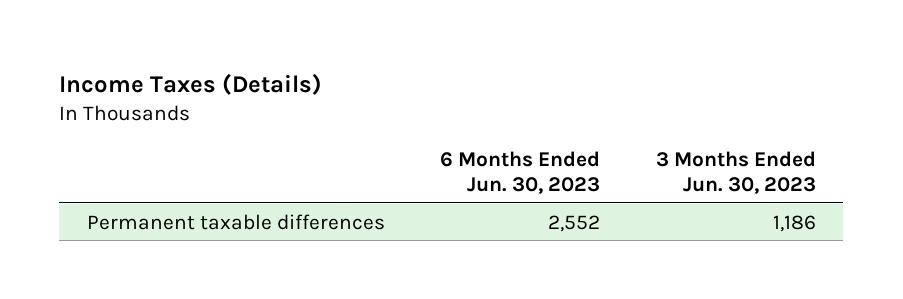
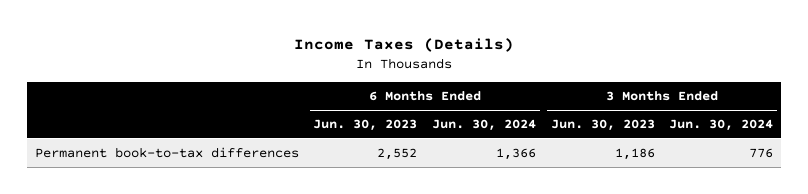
none -> [431,119,536,132] Jun. 30, 2024
none -> [669,119,774,132] Jun. 30, 2024
[86,213,385,230] Permanent taxable differences -> [34,147,299,159] Permanent book-to-tax differences

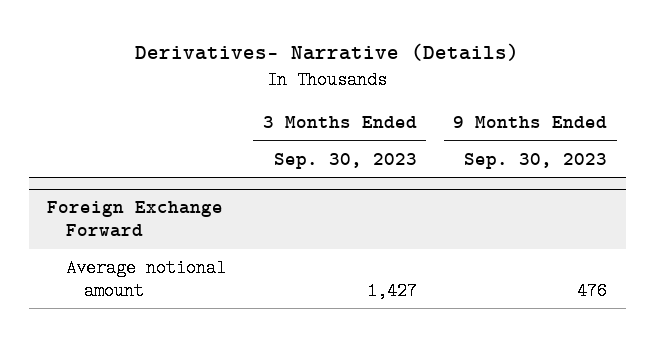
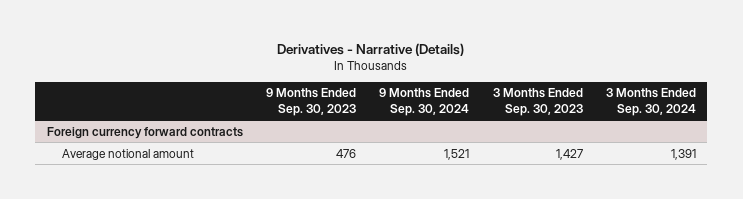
[135,42,520,61] Derivatives- Narrative (Details) -> [277,42,465,56] Derivatives - Narrative (Details)
none -> [379,88,470,116] 9 Months Ended Sep. 30, 2024
none -> [605,88,696,116] 3 Months Ended Sep. 30, 2024
[47,201,224,238] Foreign Exchange Forward -> [46,126,243,139] Foreign currency forward contracts

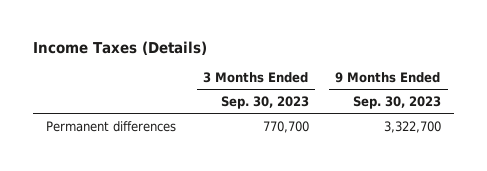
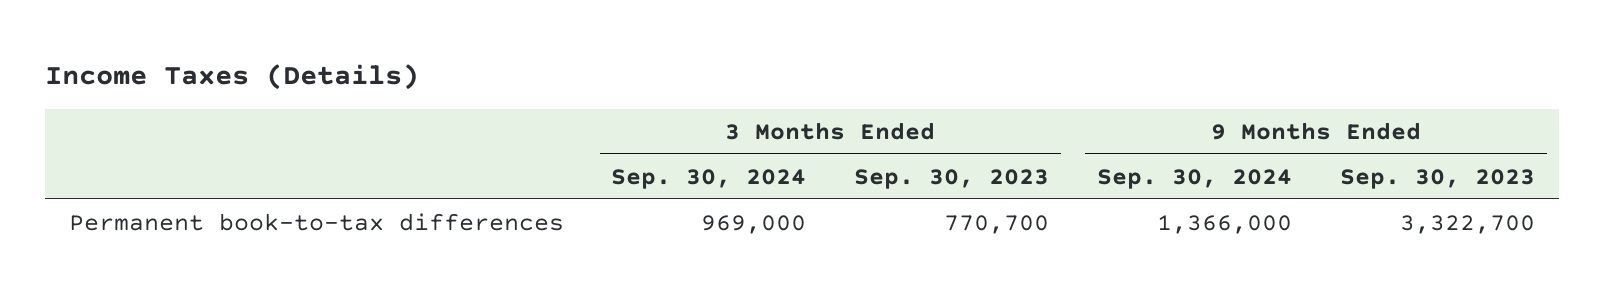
none -> [611,168,807,189] Sep. 30, 2024
none -> [1097,168,1293,189] Sep. 30, 2024
[46,120,177,132] Permanent differences -> [68,212,564,231] Permanent book-to-tax differences

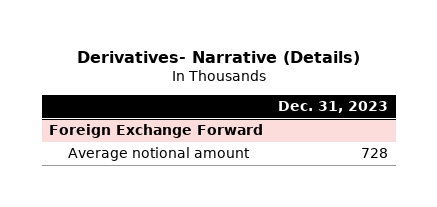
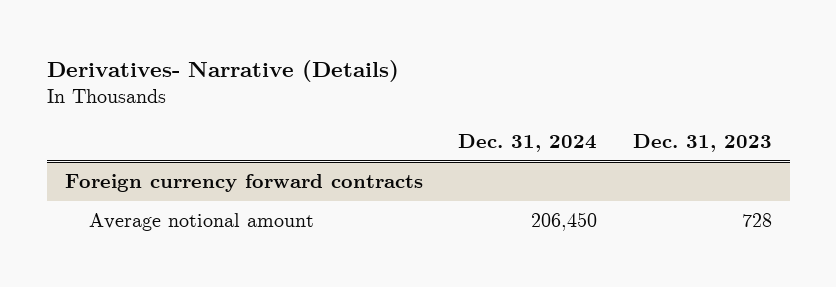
none -> [458,133,598,152] Dec. 31, 2024
[49,124,264,139] Foreign Exchange Forward -> [64,173,423,192] Foreign currency forward contracts

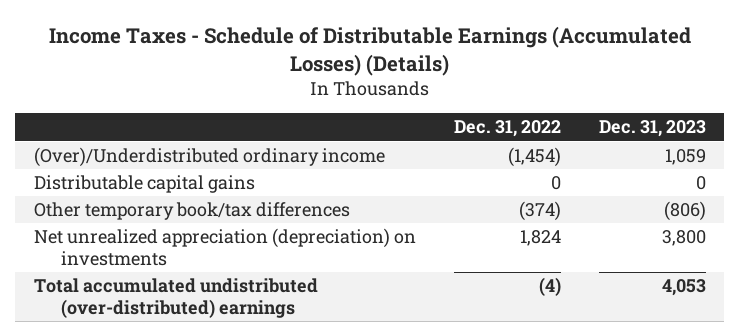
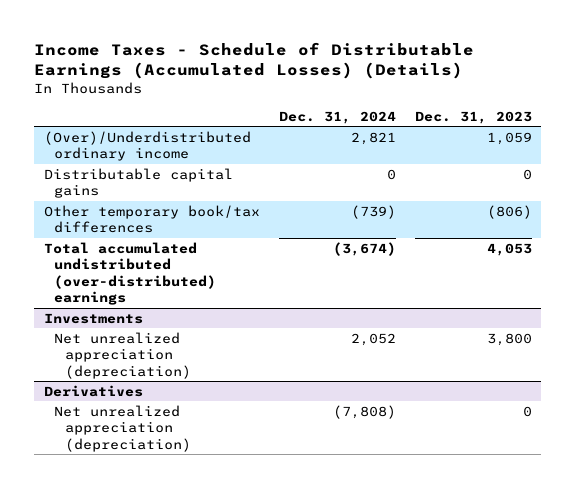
[453,120,561,138] Dec. 31, 2022 -> none
none -> [278,110,396,124] Dec. 31, 2024
[34,228,417,267] Net unrealized appreciation (depreciation) on investments -> none
none -> [43,312,143,324] Investments
none -> [54,331,192,379] Net unrealized appreciation (depreciation)
none -> [43,384,143,397] Derivatives
none -> [54,404,192,452] Net unrealized appreciation (depreciation)

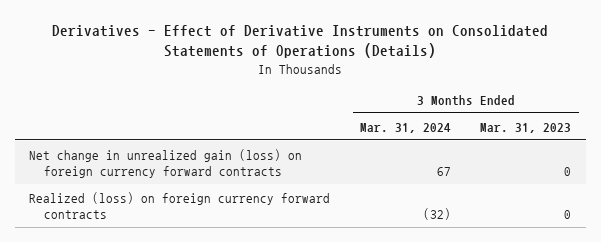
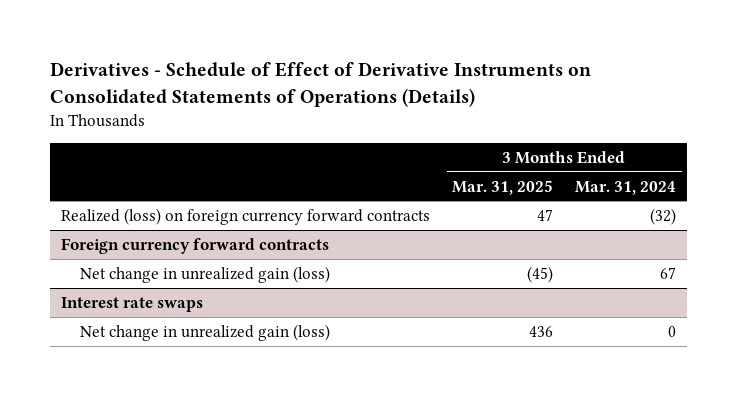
[52,24,549,59] Derivatives - Effect of Derivative Instruments on Consolidated Statements of Operations (Details) -> [50,62,592,107] Derivatives - Schedule of Effect of Derivative Instruments on Consolidated Statements of Operations (Details)
[480,122,572,133] Mar. 31, 2023 -> none
none -> [452,179,554,195] Mar. 31, 2025
[29,148,303,179] Net change in unrealized gain (loss) on foreign currency forward contracts -> none
none -> [61,237,330,254] Foreign currency forward contracts
none -> [79,265,330,283] Net change in unrealized gain (loss)
none -> [61,296,204,312] Interest rate swaps
none -> [79,323,330,341] Net change in unrealized gain (loss)

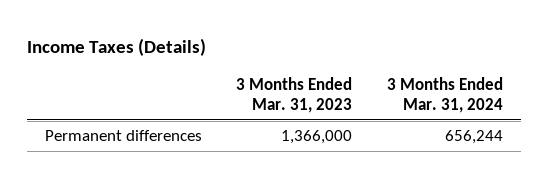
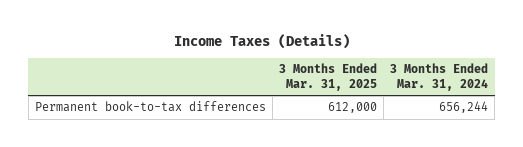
[236,77,353,114] 3 Months Ended Mar. 31, 2023 -> none
none -> [279,63,378,92] 3 Months Ended Mar. 31, 2025
[44,130,202,142] Permanent differences -> [35,101,267,113] Permanent book-to-tax differences

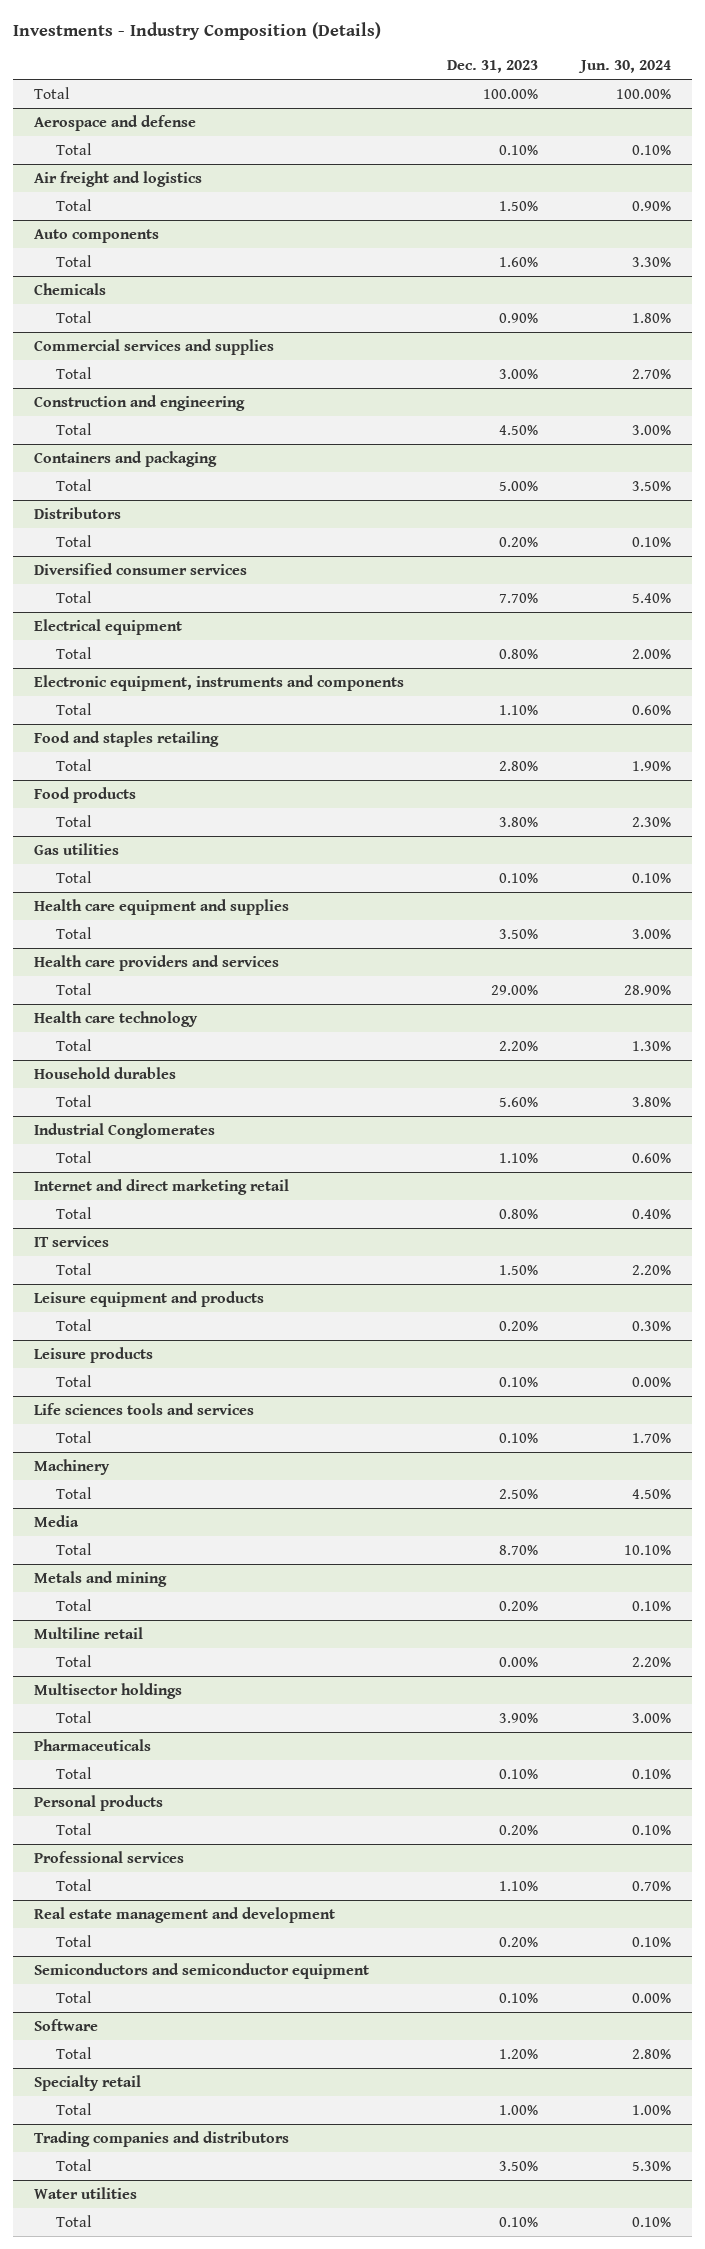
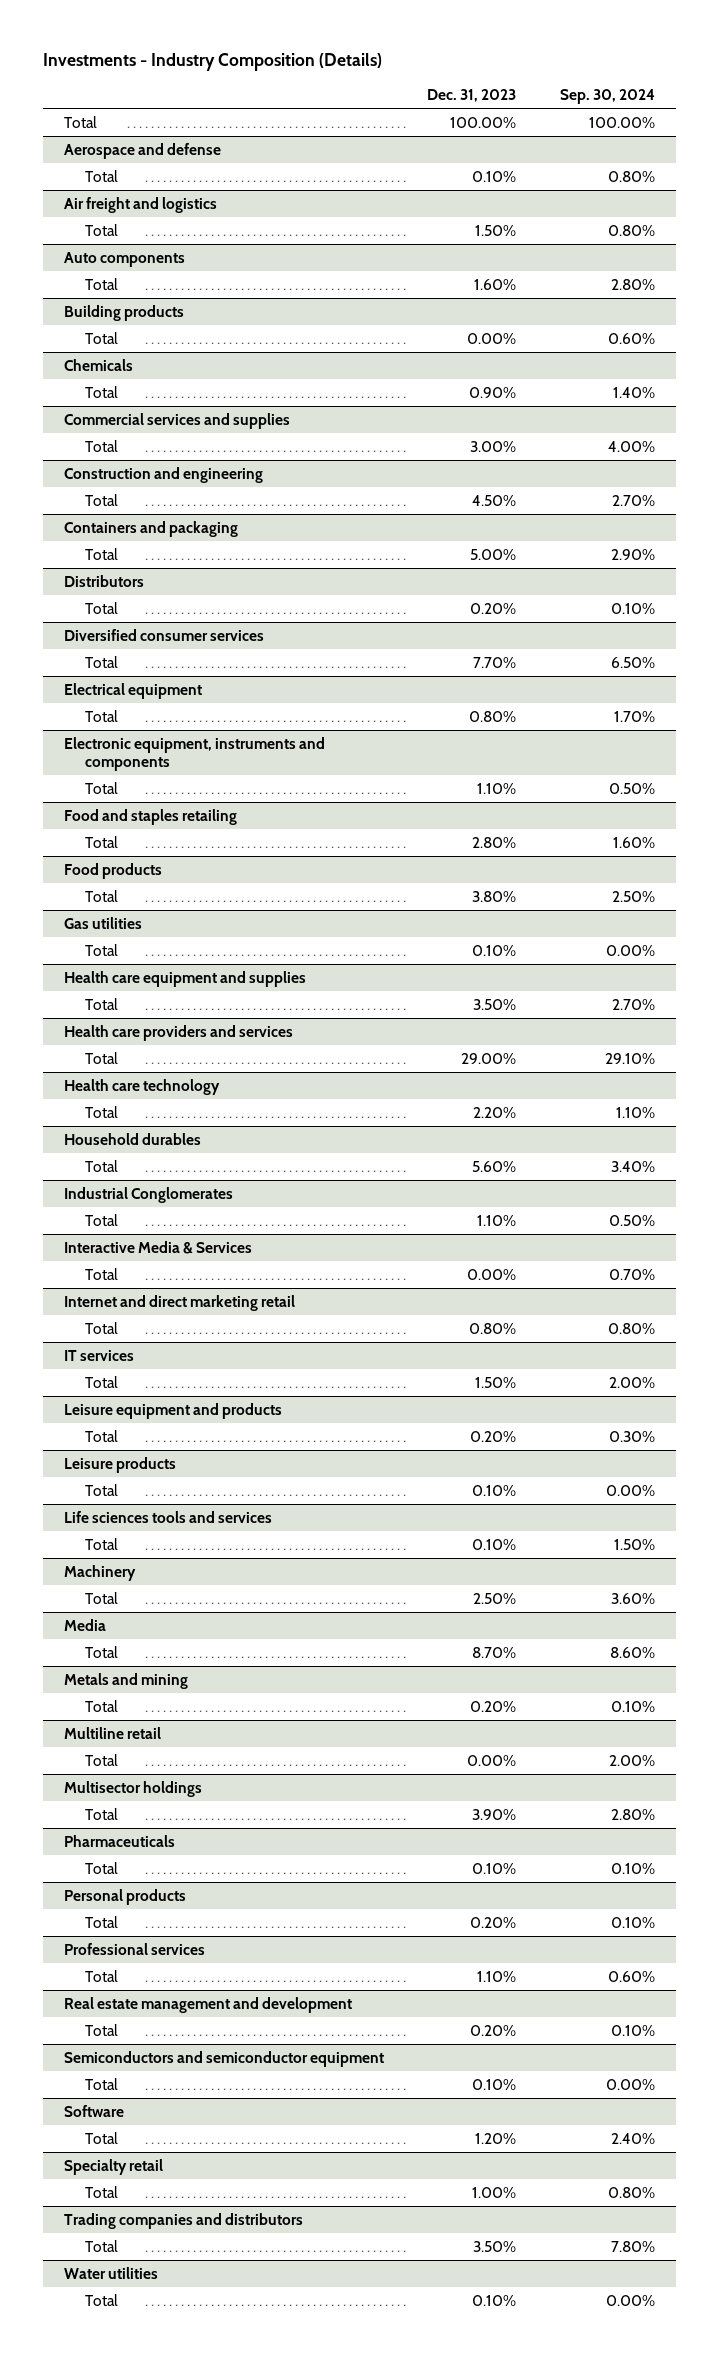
[577,60,671,74] Jun. 30, 2024 -> none
none -> [559,89,655,105] Sep. 30, 2024
none -> [64,304,185,321] Building products
none -> [85,331,119,344] Total
none -> [64,1240,253,1254] Interactive Media & Services
none -> [85,1267,119,1280] Total

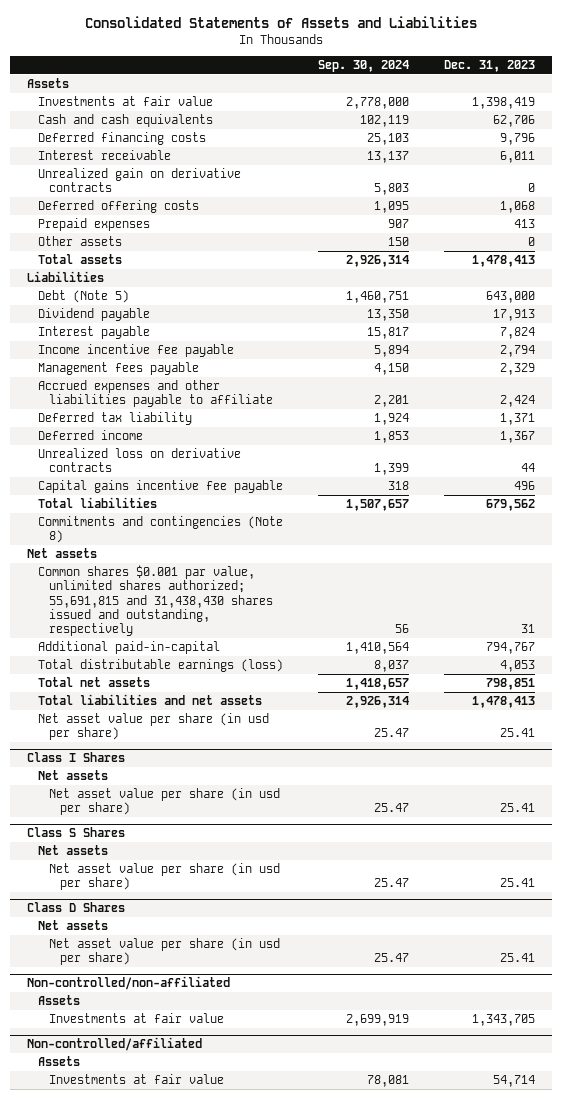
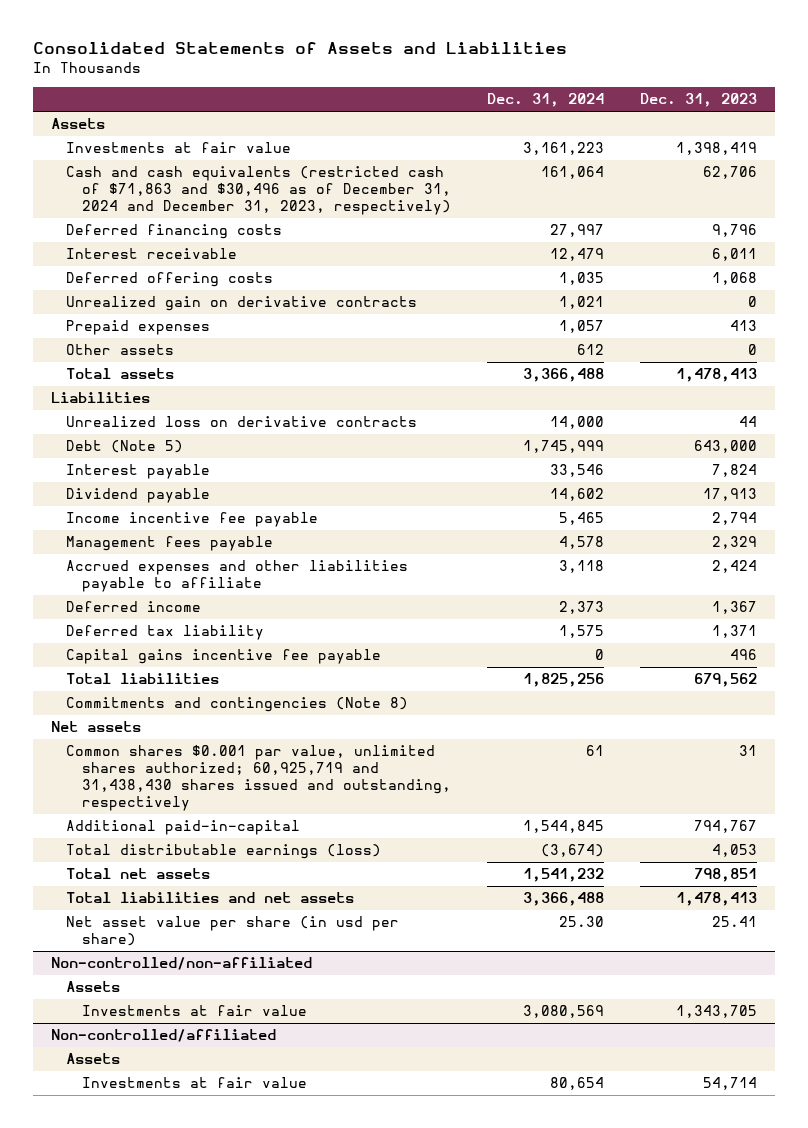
[318,59,410,72] Sep. 30, 2024 -> none
none -> [487,93,605,108] Dec. 31, 2024
[38,113,214,127] Cash and cash equivalents -> [66,166,451,216] Cash and cash equivalents (restricted cash of $71,863 and $30,496 as of December 31, 2024 and December 31, 2023, respectively)
[38,167,242,193] Unrealized gain on derivative contracts -> [66,296,418,312] Unrealized gain on derivative contracts
[38,447,242,473] Unrealized loss on derivative contracts -> [66,416,418,428] Unrealized loss on derivative contracts
[38,307,151,321] Dividend payable -> [66,488,211,504] Dividend payable
[38,411,193,425] Deferred tax liability -> [66,625,265,641] Deferred tax liability
[38,564,274,637] Common shares $0.001 par value, unlimited shares authorized; 55,691,815 and 31,438,430 shares issued and outstanding, respectively -> [66,745,451,812] Common shares $0.001 par value, unlimited shares authorized; 60,925,719 and 31,438,430 shares issued and outstanding, respectively
[27,752,126,763] Class I Shares -> none
[38,769,109,780] Net assets -> none
[49,787,281,816] Net asset value per share (in usd per share) -> none
[27,827,126,838] Class S Shares -> none
[38,844,109,855] Net assets -> none
[49,862,281,891] Net asset value per share (in usd per share) -> none
[27,902,126,913] Class D Shares -> none
[38,919,109,930] Net assets -> none
[49,937,281,966] Net asset value per share (in usd per share) -> none

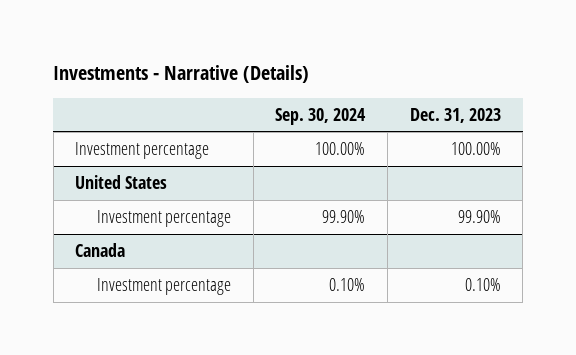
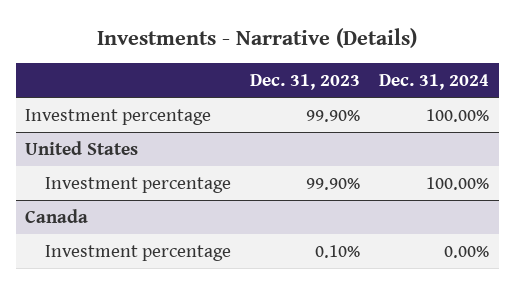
[275,107,367,125] Sep. 30, 2024 -> none
none -> [379,74,490,91] Dec. 31, 2024
[450,141,501,155] 100.00% -> [306,109,361,122] 99.90%

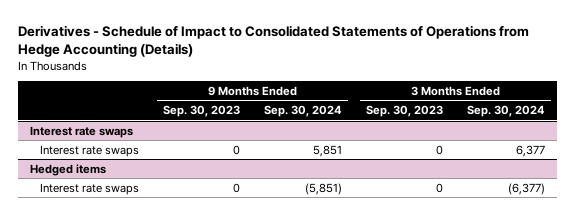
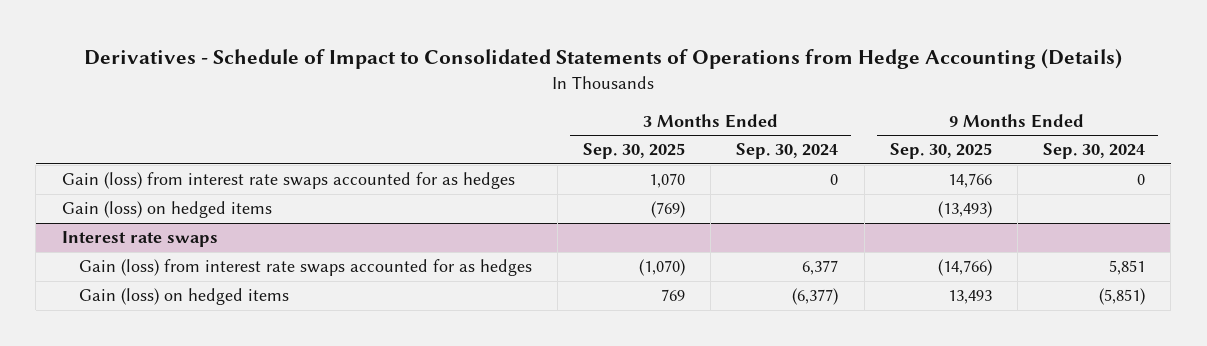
[163,105,241,118] Sep. 30, 2023 -> none
[366,105,444,118] Sep. 30, 2023 -> none
none -> [583,143,686,160] Sep. 30, 2025
none -> [889,143,992,160] Sep. 30, 2025
none -> [61,172,515,190] Gain (loss) from interest rate swaps accounted for as hedges
none -> [61,201,272,219] Gain (loss) on hedged items
[29,163,106,176] Hedged items -> none
[40,144,140,157] Interest rate swaps -> [78,259,532,277] Gain (loss) from interest rate swaps accounted for as hedges
[40,182,140,195] Interest rate swaps -> [78,288,289,306] Gain (loss) on hedged items

